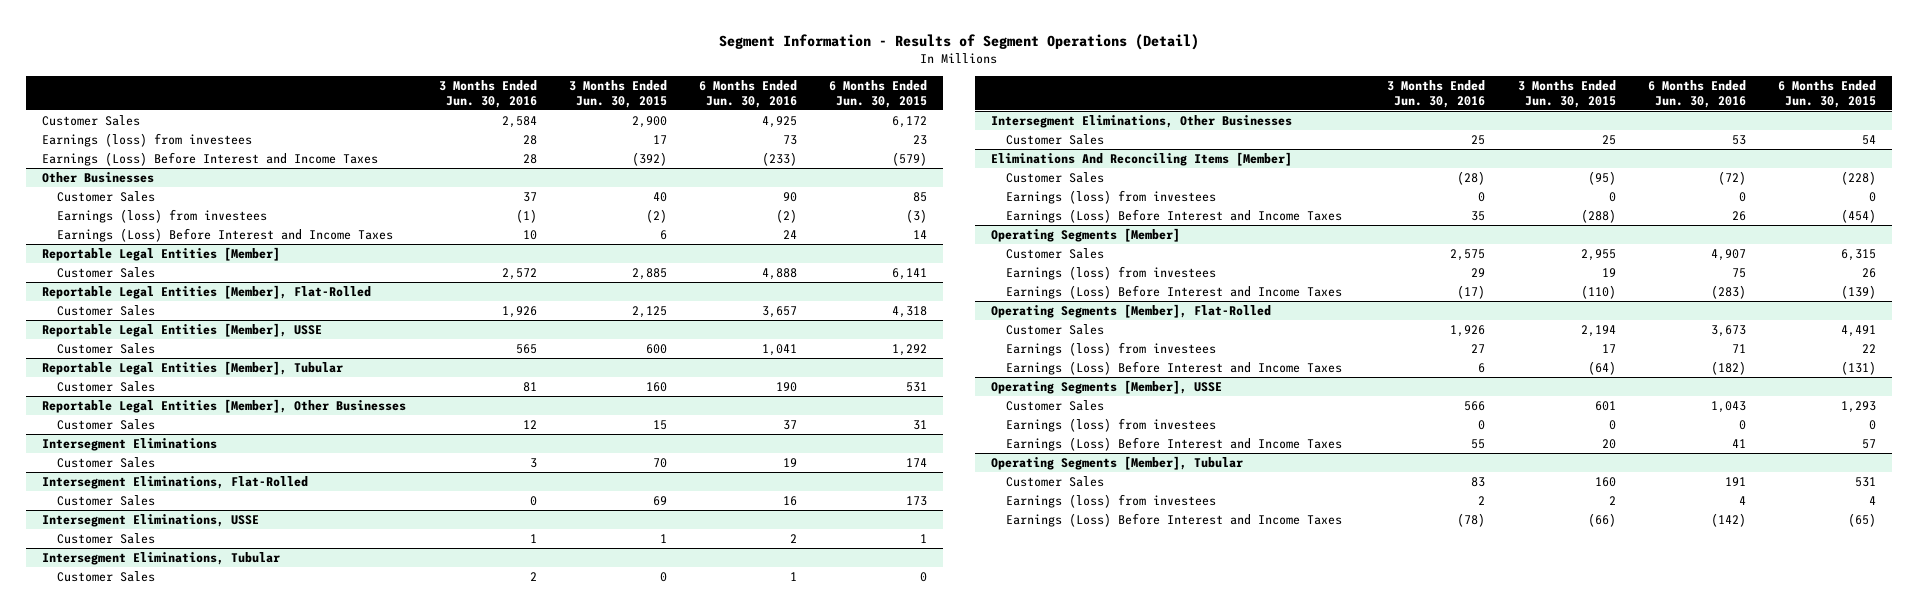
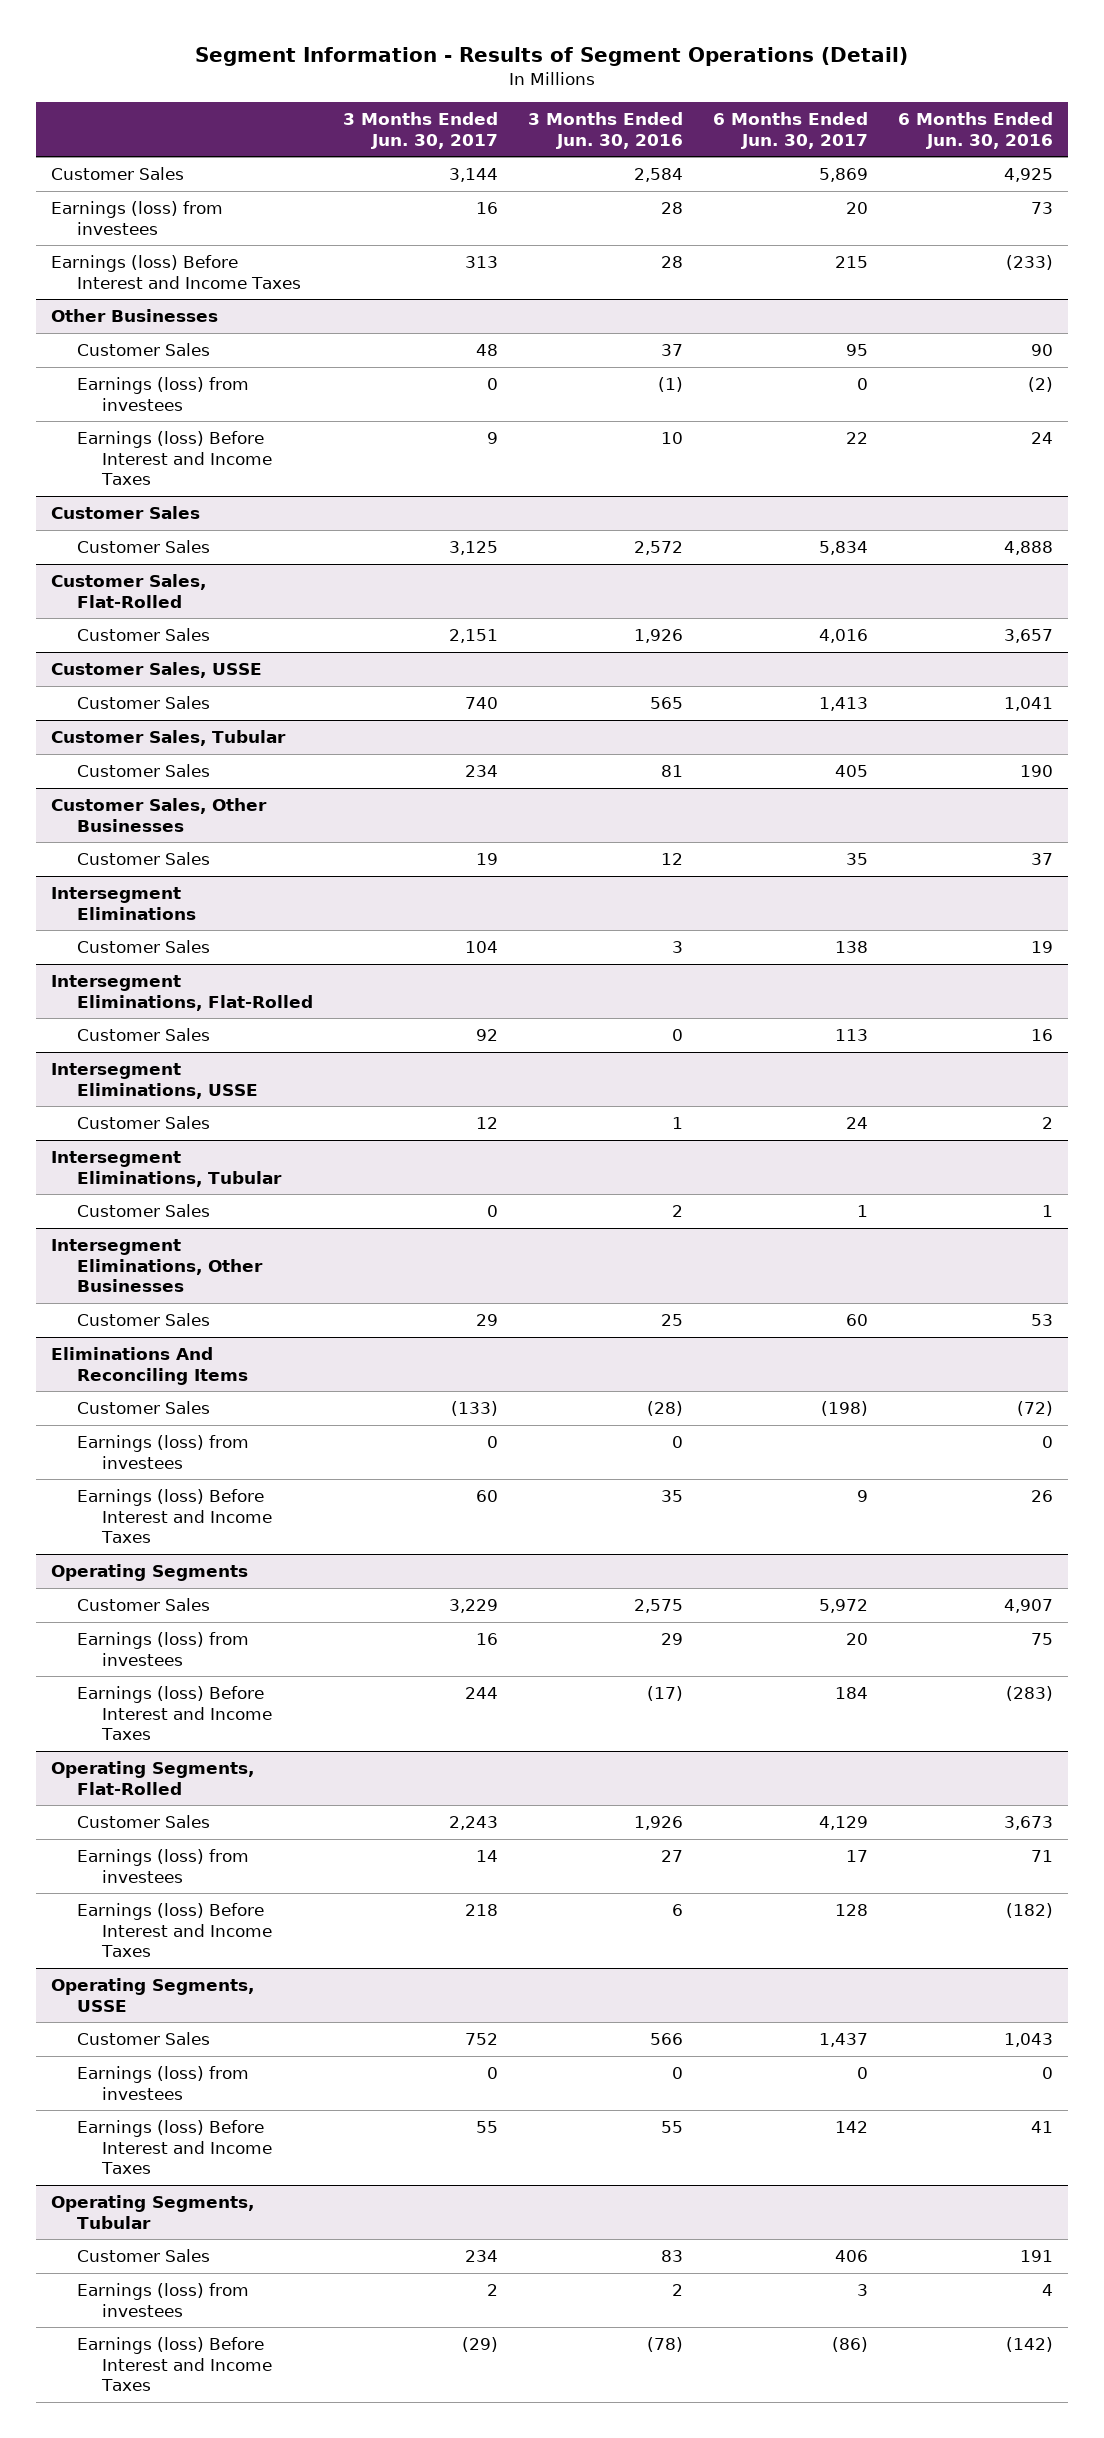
[568,79,667,108] 3 Months Ended Jun. 30, 2015 -> none
[829,79,928,108] 6 Months Ended Jun. 30, 2015 -> none
none -> [342,112,498,149] 3 Months Ended Jun. 30, 2017
none -> [712,112,868,149] 6 Months Ended Jun. 30, 2017
[42,152,379,167] Earnings (Loss) Before Interest and Income Taxes -> [51,255,301,289] Earnings (loss) Before Interest and Income Taxes
[56,228,393,243] Earnings (Loss) Before Interest and Income Taxes -> [76,431,273,486] Earnings (loss) Before Interest and Income Taxes
[42,247,281,262] Reportable Legal Entities [Member] -> [51,506,201,520] Customer Sales
[42,285,372,300] Reportable Legal Entities [Member], Flat-Rolled -> none
none -> [51,574,207,608] Customer Sales, Flat-Rolled
[42,323,323,338] Reportable Legal Entities [Member], USSE -> none
none -> [51,662,263,679] Customer Sales, USSE
[42,361,344,376] Reportable Legal Entities [Member], Tubular -> none
none -> [51,730,287,747] Customer Sales, Tubular
[42,399,407,414] Reportable Legal Entities [Member], Other Businesses -> none
none -> [51,798,268,832] Customer Sales, Other Businesses
[991,152,1293,167] Eliminations And Reconciling Items [Member] -> [51,1347,248,1385] Eliminations And Reconciling Items
[1005,209,1342,224] Earnings (Loss) Before Interest and Income Taxes -> [76,1489,273,1544] Earnings (loss) Before Interest and Income Taxes
[991,228,1181,243] Operating Segments [Member] -> [51,1564,249,1582] Operating Segments
[1005,285,1342,300] Earnings (Loss) Before Interest and Income Taxes -> [76,1686,273,1741] Earnings (loss) Before Interest and Income Taxes
[991,304,1272,319] Operating Segments [Member], Flat-Rolled -> [51,1761,255,1795] Operating Segments, Flat-Rolled
[1005,361,1342,376] Earnings (Loss) Before Interest and Income Taxes -> [76,1903,273,1958] Earnings (loss) Before Interest and Income Taxes
[991,380,1223,395] Operating Segments [Member], USSE -> [51,1978,255,2012] Operating Segments, USSE
[1005,437,1342,452] Earnings (Loss) Before Interest and Income Taxes -> [76,2120,273,2175] Earnings (loss) Before Interest and Income Taxes
[991,456,1244,471] Operating Segments [Member], Tubular -> [51,2195,255,2229] Operating Segments, Tubular
[1005,513,1342,528] Earnings (Loss) Before Interest and Income Taxes -> [76,2337,273,2392] Earnings (loss) Before Interest and Income Taxes

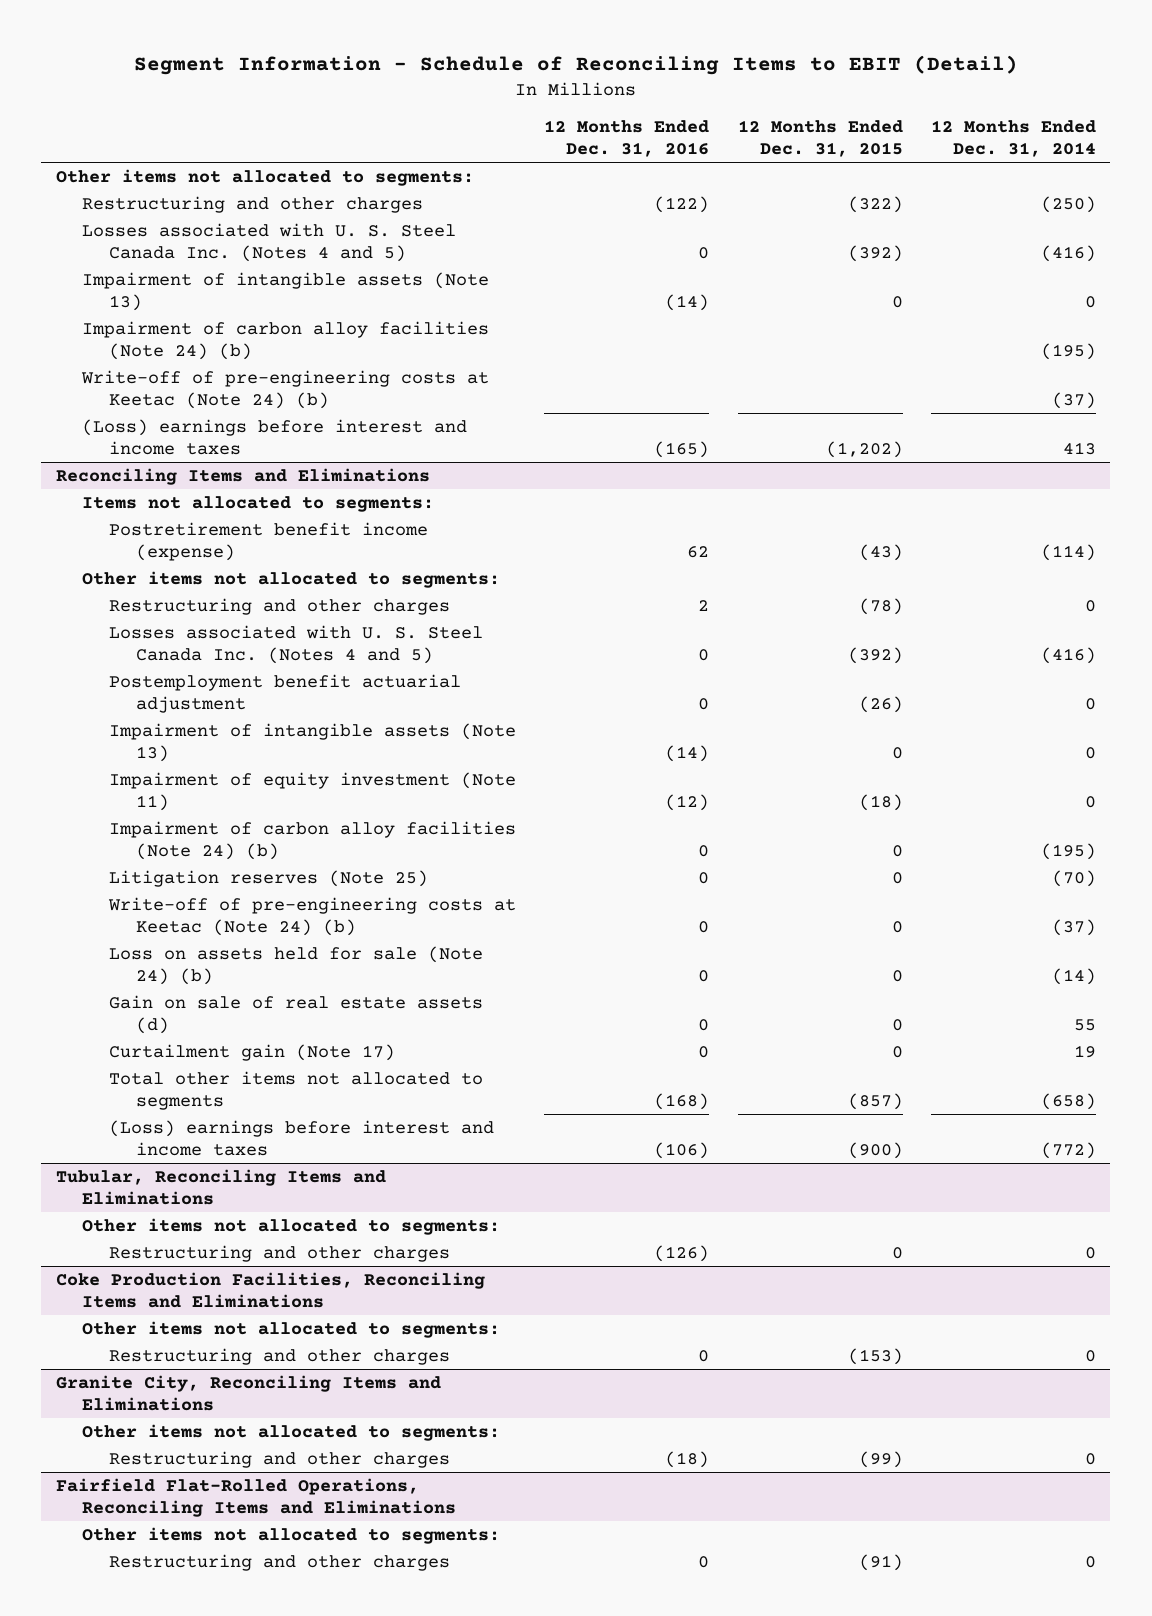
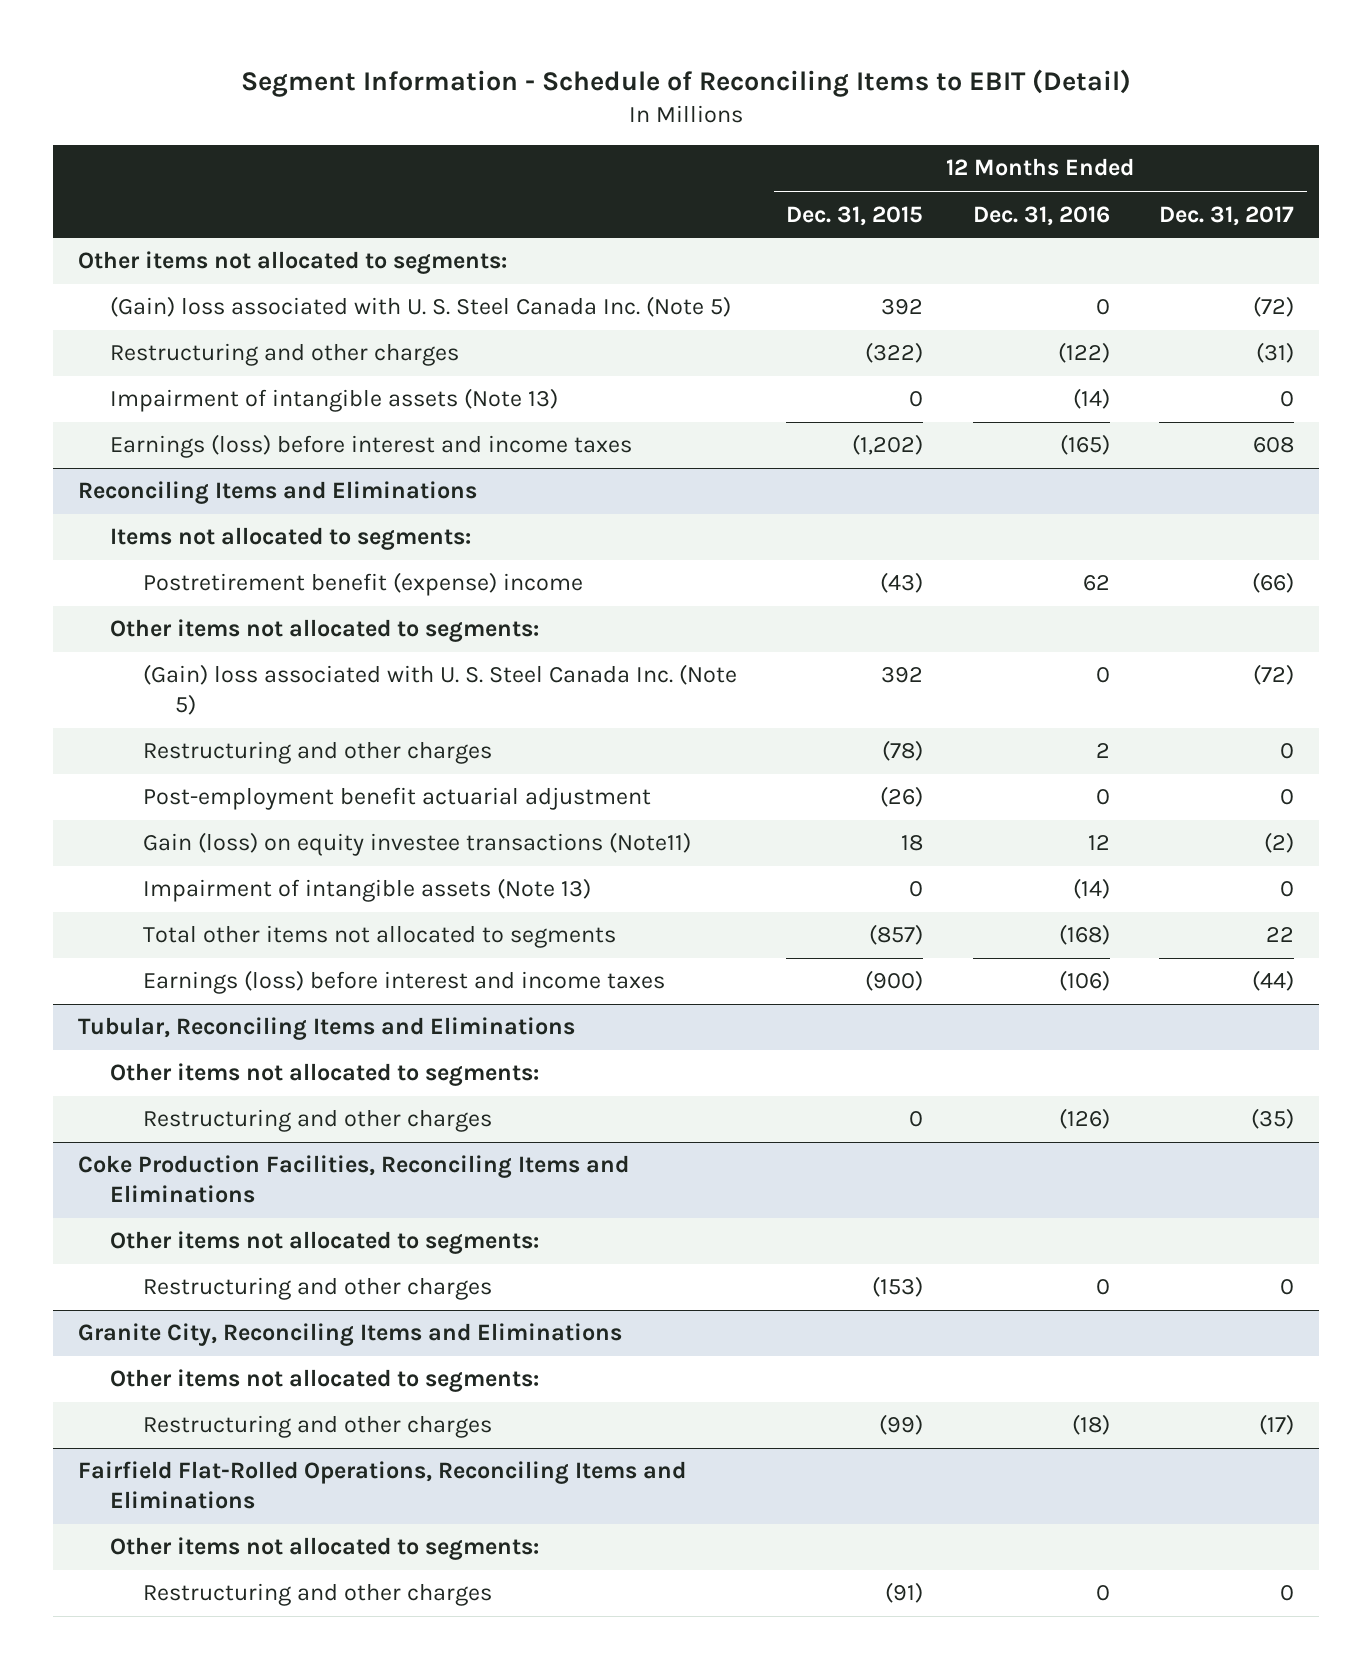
[931,120,1097,158] 12 Months Ended Dec. 31, 2014 -> none
none -> [1159,205,1295,226] Dec. 31, 2017
none -> [110,296,732,318] (Gain) loss associated with U. S. Steel Canada Inc. (Note 5)
[82,222,457,263] Losses associated with U. S. Steel Canada Inc. (Notes 4 and 5) -> none
[82,320,490,361] Impairment of carbon alloy facilities (Note 24) (b) -> none
[81,369,490,410] Write-off of pre-engineering costs at Keetac (Note 24) (b) -> none
[82,418,468,456] (Loss) earnings before interest and income taxes -> [110,434,633,459] Earnings (loss) before interest and income taxes
[109,521,429,562] Postretirement benefit income (expense) -> [142,572,583,597] Postretirement benefit (expense) income
none -> [142,664,737,716] (Gain) loss associated with U. S. Steel Canada Inc. (Note 5)
[109,624,484,665] Losses associated with U. S. Steel Canada Inc. (Notes 4 and 5) -> none
[109,673,462,714] Postemployment benefit actuarial adjustment -> [142,787,651,811] Post-employment benefit actuarial adjustment
none -> [142,832,691,857] Gain (loss) on equity investee transactions (Note11)
[109,771,517,812] Impairment of equity investment (Note 11) -> none
[109,820,517,861] Impairment of carbon alloy facilities (Note 24) (b) -> none
[109,869,429,887] Litigation reserves (Note 25) -> none
[108,896,517,937] Write-off of pre-engineering costs at Keetac (Note 24) (b) -> none
[109,945,484,986] Loss on assets held for sale (Note 24) (b) -> none
[109,994,484,1035] Gain on sale of real estate assets (d) -> none
[109,1043,396,1061] Curtailment gain (Note 17) -> none
[109,1119,495,1157] (Loss) earnings before interest and income taxes -> [142,970,665,995] Earnings (loss) before interest and income taxes

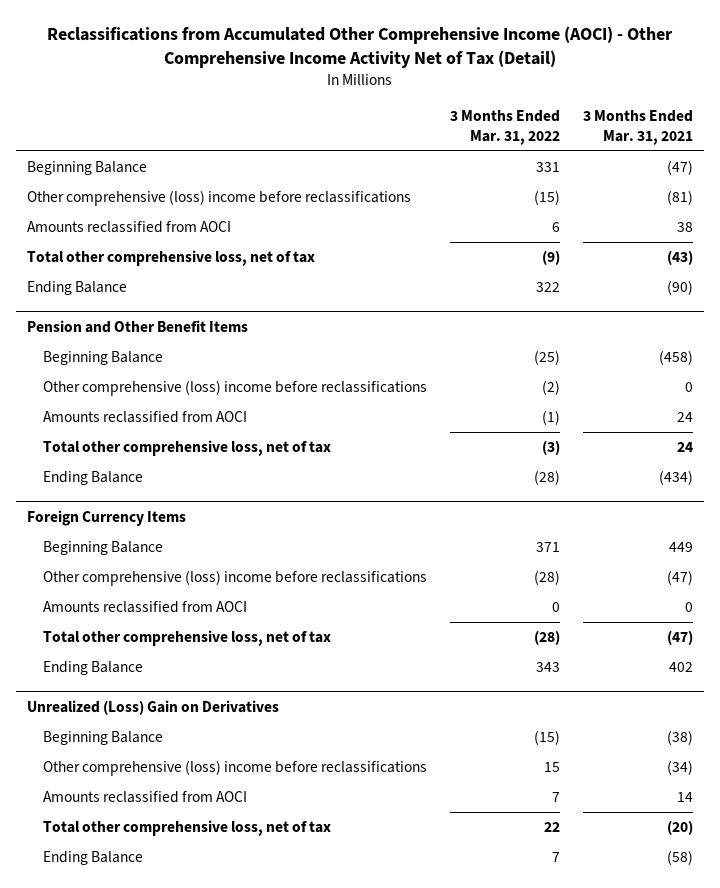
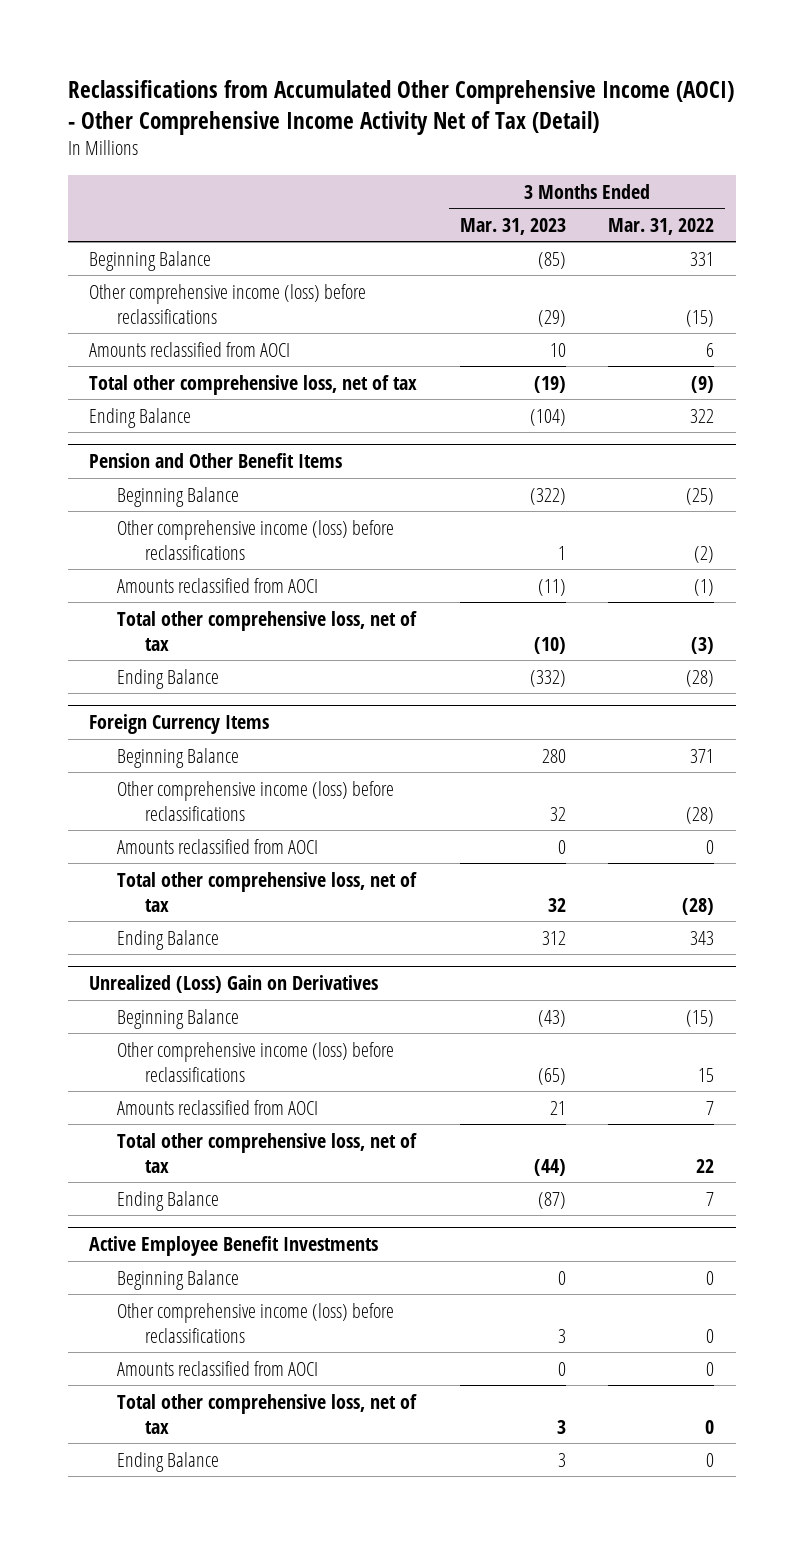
[582,109,693,145] 3 Months Ended Mar. 31, 2021 -> none
none -> [459,217,566,235] Mar. 31, 2023
[27,190,412,207] Other comprehensive (loss) income before reclassifications -> [88,283,366,324] Other comprehensive income (loss) before reclassifications
[42,380,427,397] Other comprehensive (loss) income before reclassifications -> [116,519,394,560] Other comprehensive income (loss) before reclassifications
[42,570,427,587] Other comprehensive (loss) income before reclassifications -> [116,780,394,821] Other comprehensive income (loss) before reclassifications
[42,760,427,777] Other comprehensive (loss) income before reclassifications -> [116,1041,394,1082] Other comprehensive income (loss) before reclassifications
none -> [88,1236,378,1257] Active Employee Benefit Investments
none -> [116,1269,239,1290] Beginning Balance
none -> [116,1302,394,1343] Other comprehensive income (loss) before reclassifications
none -> [116,1360,318,1376] Amounts reclassified from AOCI
none -> [116,1393,417,1434] Total other comprehensive loss, net of tax
none -> [116,1451,219,1472] Ending Balance

